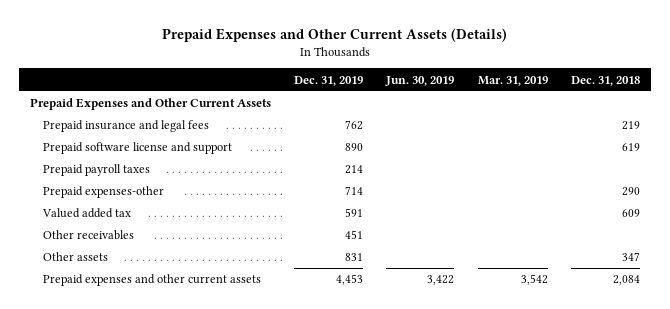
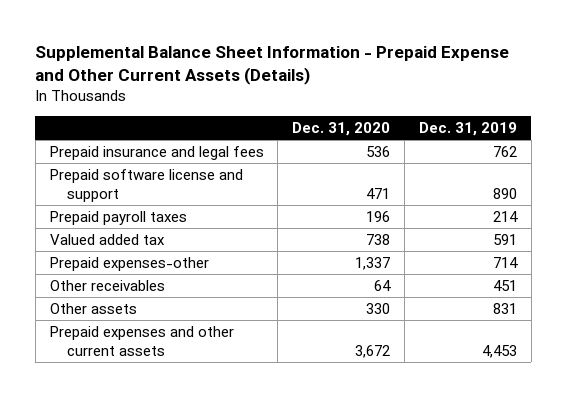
[161,27,507,42] Prepaid Expenses and Other Current Assets (Details) -> [35,46,510,86] Supplemental Balance Sheet Information - Prepaid Expense and Other Current Assets (Details)
[385,75,455,86] Jun. 30, 2019 -> none
[477,75,548,86] Mar. 31, 2019 -> none
[570,75,640,86] Dec. 31, 2018 -> none
none -> [292,121,391,136] Dec. 31, 2020
[30,98,272,111] Prepaid Expenses and Other Current Assets -> none
[42,186,164,199] Prepaid expenses-other -> [49,256,209,271] Prepaid expenses-other

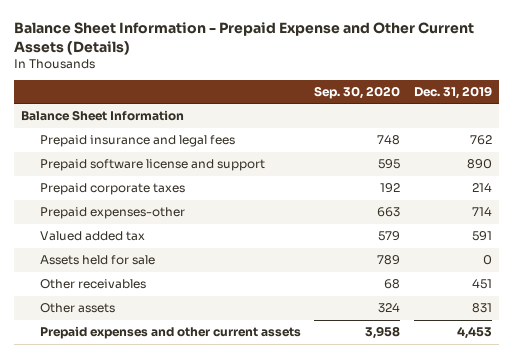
[35,46,510,86] Supplemental Balance Sheet Information - Prepaid Expense and Other Current Assets (Details) -> [14,21,475,55] Balance Sheet Information - Prepaid Expense and Other Current Assets (Details)
[292,121,391,136] Dec. 31, 2020 -> none
none -> [314,86,401,100] Sep. 30, 2020
none -> [21,110,185,122] Balance Sheet Information
[49,210,187,225] Prepaid payroll taxes -> [39,183,185,196] Prepaid corporate taxes
[49,233,165,245] Valued added tax -> [39,231,145,242] Valued added tax
none -> [39,255,155,266] Assets held for sale

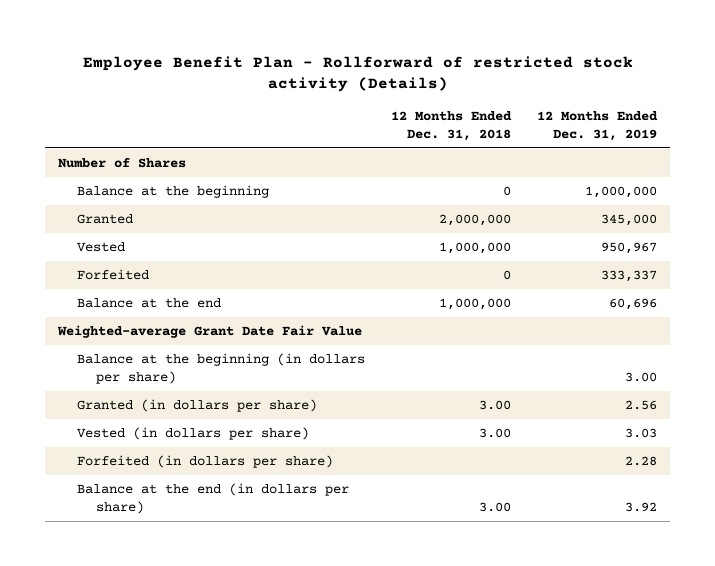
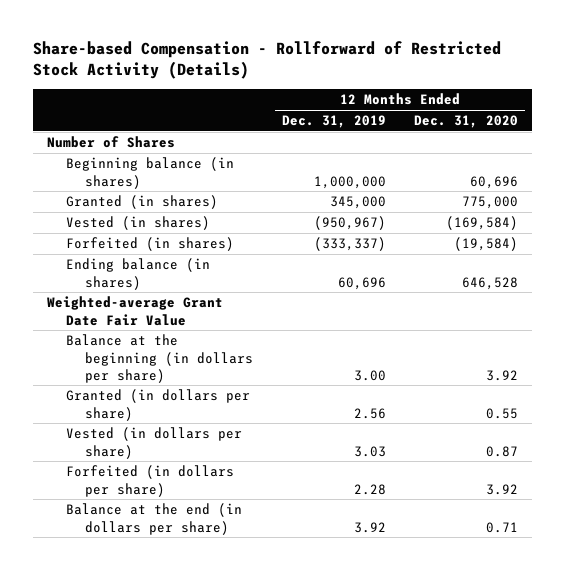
[82,55,633,93] Employee Benefit Plan - Rollforward of restricted stock activity (Details) -> [32,41,501,80] Share-based Compensation - Rollforward of Restricted Stock Activity (Details)
[391,111,513,142] 12 Months Ended Dec. 31, 2018 -> none
none -> [413,115,518,129] Dec. 31, 2020
[77,184,270,198] Balance at the beginning -> [66,157,235,189] Beginning balance (in shares)
[77,213,134,224] Granted -> [66,195,219,210] Granted (in shares)
[77,241,126,252] Vested -> [66,216,211,231] Vested (in shares)
[601,241,658,254] 950,967 -> [313,216,386,231] (950,967)
[77,268,150,280] Forfeited -> [66,237,235,252] Forfeited (in shares)
[601,269,658,282] 333,337 -> [313,237,386,252] (333,337)
[77,297,222,308] Balance at the end -> [66,258,211,290] Ending balance (in shares)

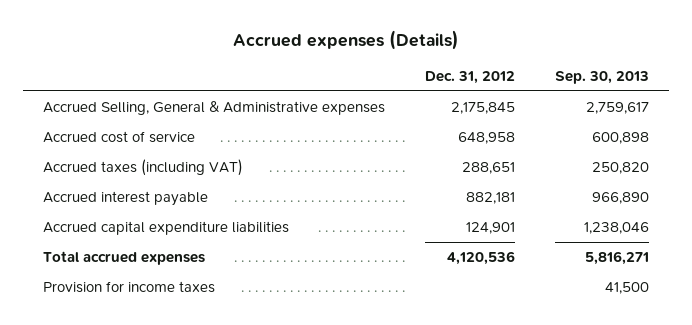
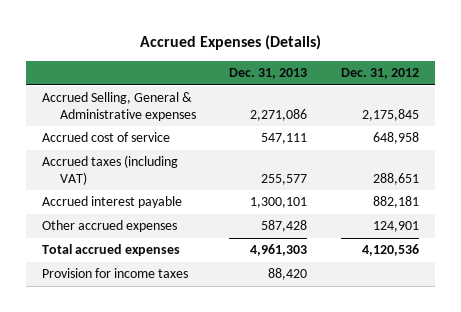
[232,30,459,51] Accrued expenses (Details) -> [139,34,321,50] Accrued Expenses (Details)
[555,71,650,85] Sep. 30, 2013 -> none
none -> [229,68,308,80] Dec. 31, 2013
[42,220,289,235] Accrued capital expenditure liabilities -> [42,220,178,233] Other accrued expenses

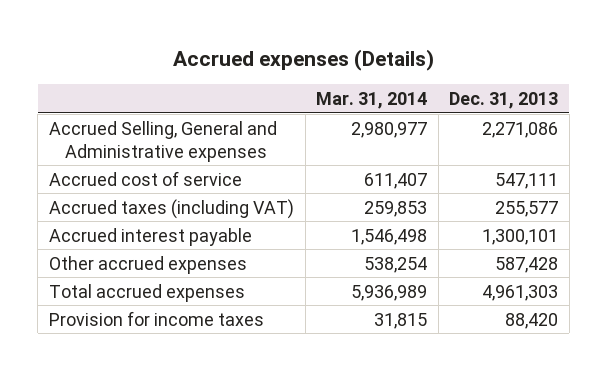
[139,34,321,50] Accrued Expenses (Details) -> [172,49,434,72] Accrued expenses (Details)
[340,68,419,80] Dec. 31, 2012 -> none
none -> [316,91,428,109] Mar. 31, 2014
[42,92,196,121] Accrued Selling, General & Administrative expenses -> [48,120,277,162] Accrued Selling, General and Administrative expenses

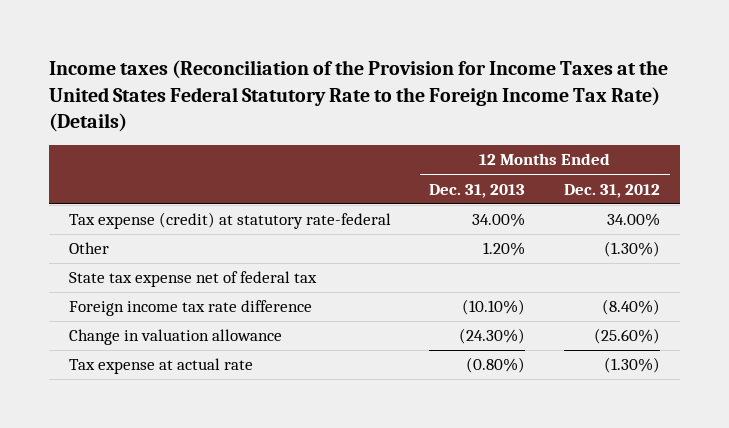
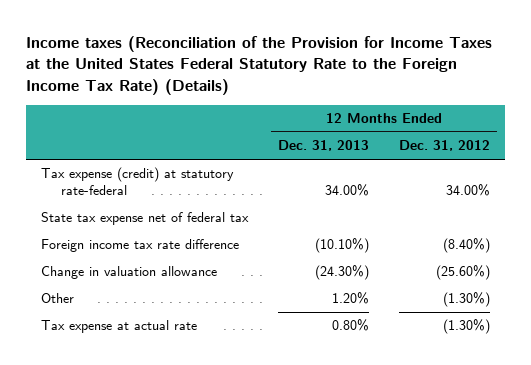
[68,242,109,255] Other -> [41,293,75,304] Other
[466,357,526,374] (0.80%) -> [332,319,370,332] 0.80%

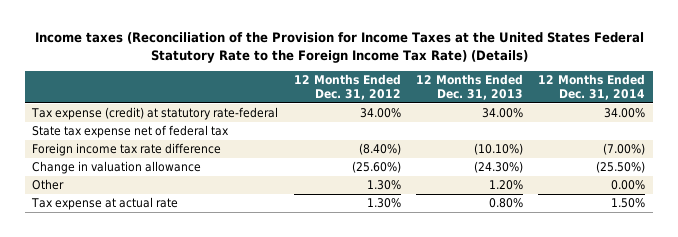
none -> [538,74,646,101] 12 Months Ended Dec. 31, 2014
[442,292,490,308] (1.30%) -> [366,180,401,191] 1.30%
[442,319,490,335] (1.30%) -> [366,198,401,209] 1.30%

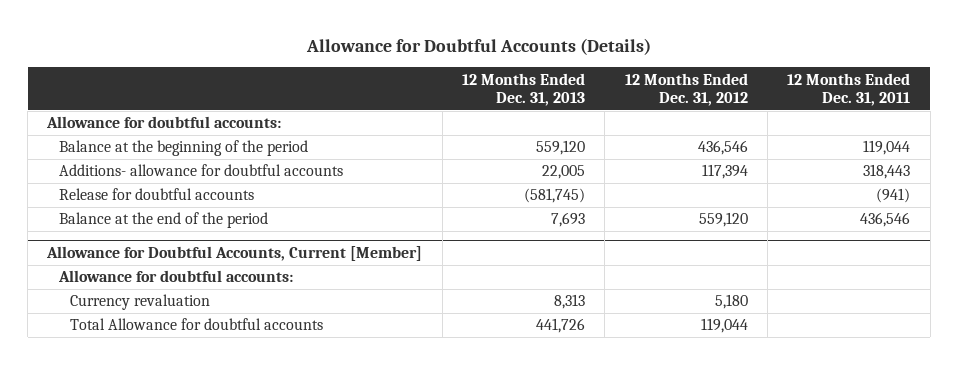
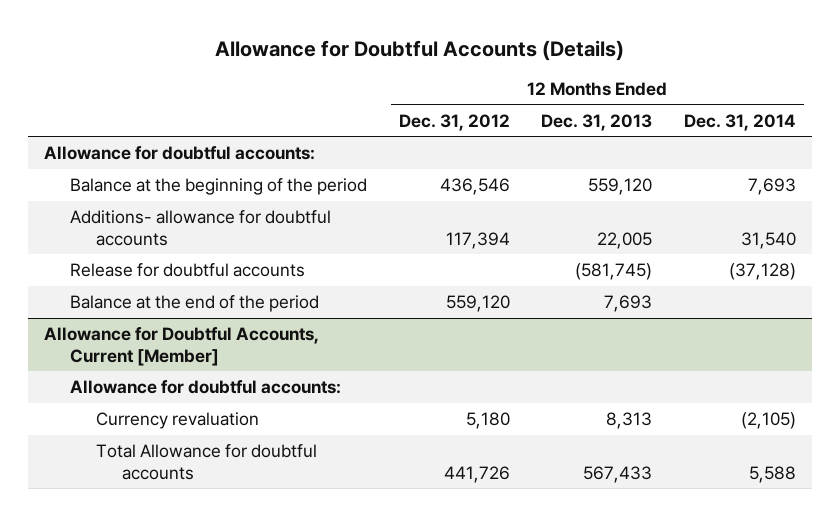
[787,72,911,107] 12 Months Ended Dec. 31, 2011 -> none
none -> [683,113,796,131] Dec. 31, 2014
[536,318,586,334] 441,726 -> [583,465,653,483] 567,433
[700,318,748,334] 119,044 -> [443,465,510,483] 441,726

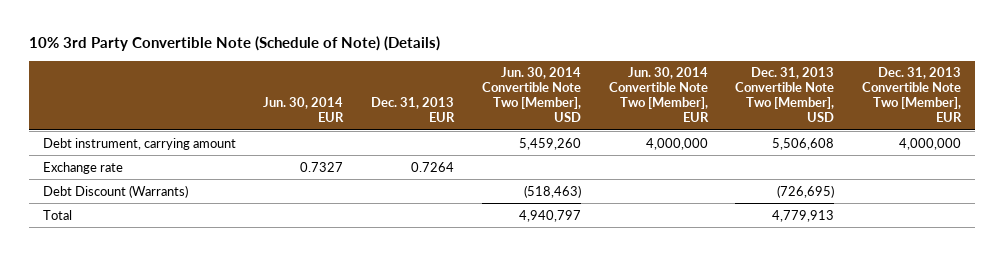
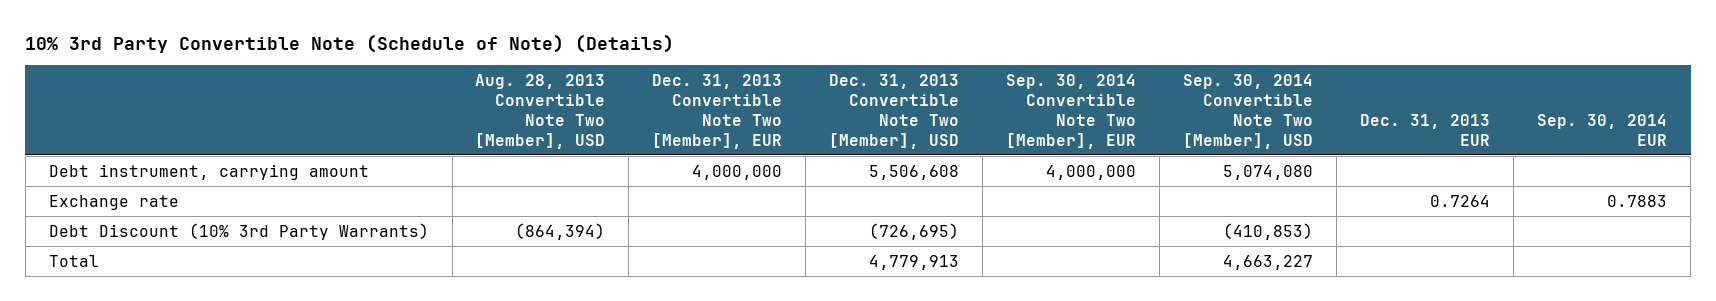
[263,97,345,123] Jun. 30, 2014 EUR -> none
[481,67,581,123] Jun. 30, 2014 Convertible Note Two [Member], USD -> none
[608,67,709,123] Jun. 30, 2014 Convertible Note Two [Member], EUR -> none
none -> [475,73,606,149] Aug. 28, 2013 Convertible Note Two [Member], USD
none -> [1006,73,1137,149] Sep. 30, 2014 Convertible Note Two [Member], EUR
none -> [1183,73,1314,149] Sep. 30, 2014 Convertible Note Two [Member], USD
none -> [1537,113,1668,146] Sep. 30, 2014 EUR
[42,184,188,198] Debt Discount (Warrants) -> [48,222,429,240] Debt Discount (10% 3rd Party Warrants)

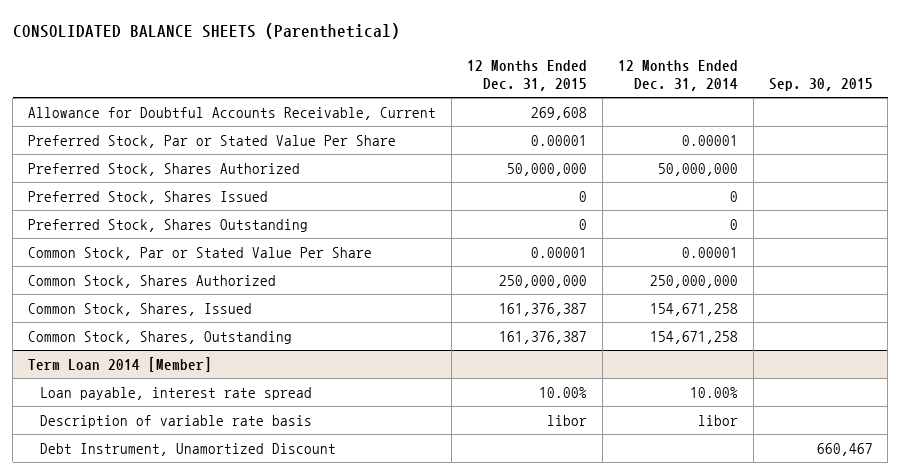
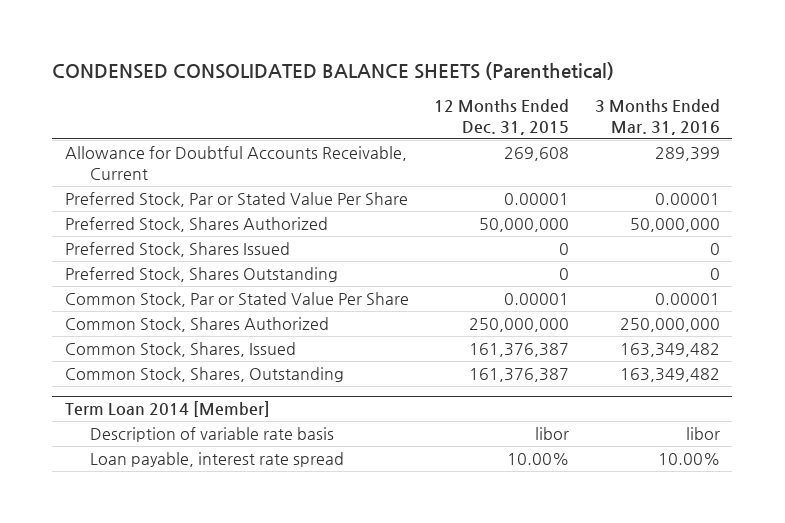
[12,22,400,39] CONSOLIDATED BALANCE SHEETS (Parenthetical) -> [52,62,615,81] CONDENSED CONSOLIDATED BALANCE SHEETS (Parenthetical)
[617,59,738,91] 12 Months Ended Dec. 31, 2014 -> none
[768,77,873,91] Sep. 30, 2015 -> none
none -> [594,99,720,135] 3 Months Ended Mar. 31, 2016
[40,442,337,456] Debt Instrument, Unamortized Discount -> none
[40,386,313,400] Loan payable, interest rate spread -> [89,452,344,468] Loan payable, interest rate spread

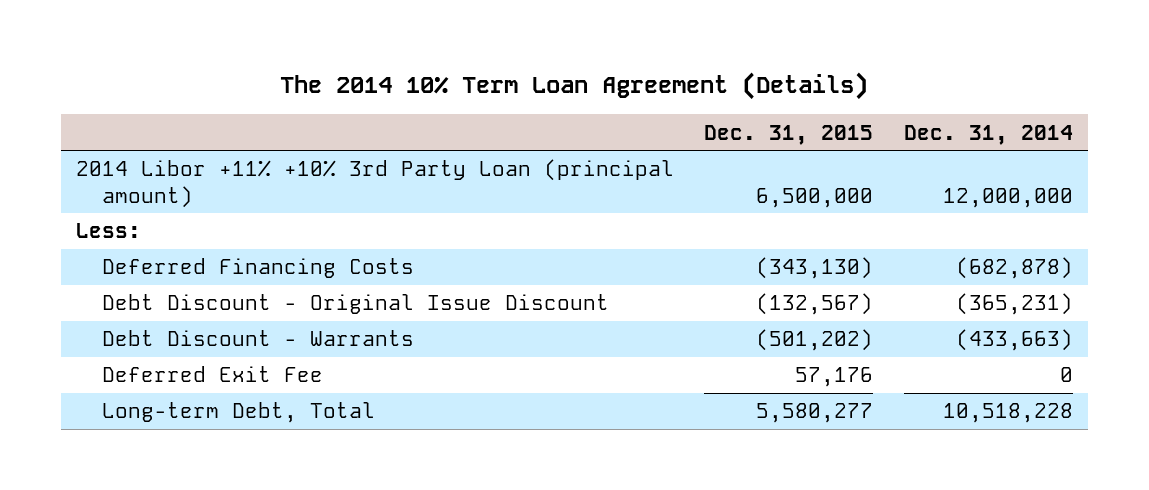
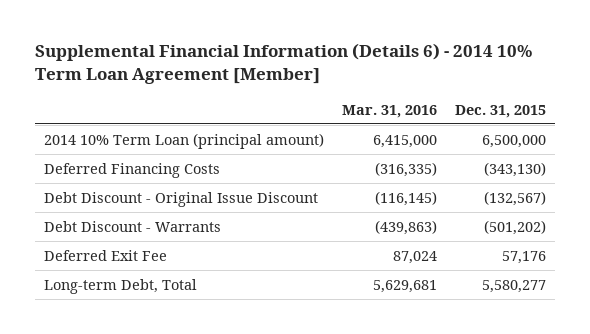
[280,72,869,101] The 2014 10% Term Loan Agreement (Details) -> [34,43,532,85] Supplemental Financial Information (Details 6) - 2014 10% Term Loan Agreement [Member]
[903,124,1073,145] Dec. 31, 2014 -> none
none -> [341,104,437,118] Mar. 31, 2016
[75,223,141,239] Less: -> none
[75,159,674,208] 2014 Libor +11% +10% 3rd Party Loan (principal amount) -> [43,132,324,149] 2014 10% Term Loan (principal amount)

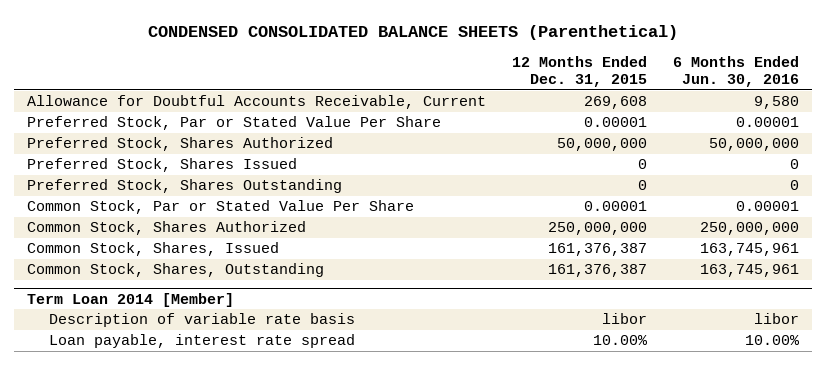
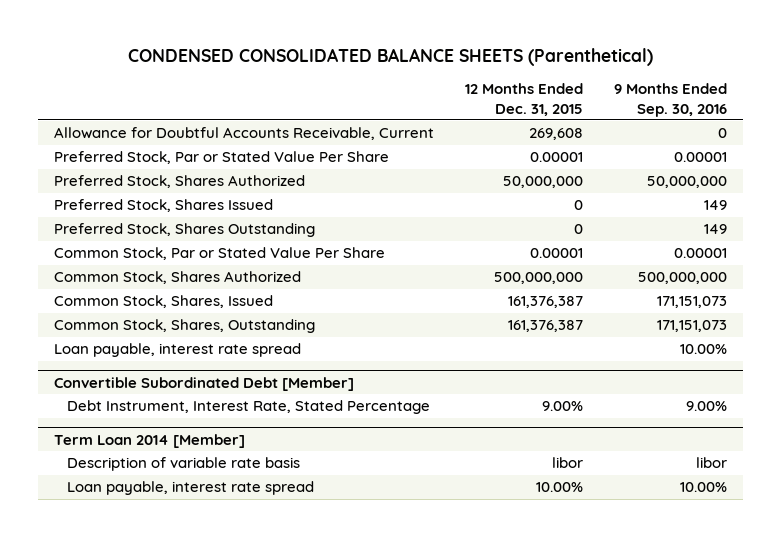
[672,56,799,88] 6 Months Ended Jun. 30, 2016 -> none
none -> [614,83,728,117] 9 Months Ended Sep. 30, 2016
[547,222,647,236] 250,000,000 -> [494,272,584,285] 500,000,000
none -> [53,343,301,358] Loan payable, interest rate spread
none -> [53,376,354,391] Convertible Subordinated Debt [Member]
none -> [66,400,430,415] Debt Instrument, Interest Rate, Stated Percentage

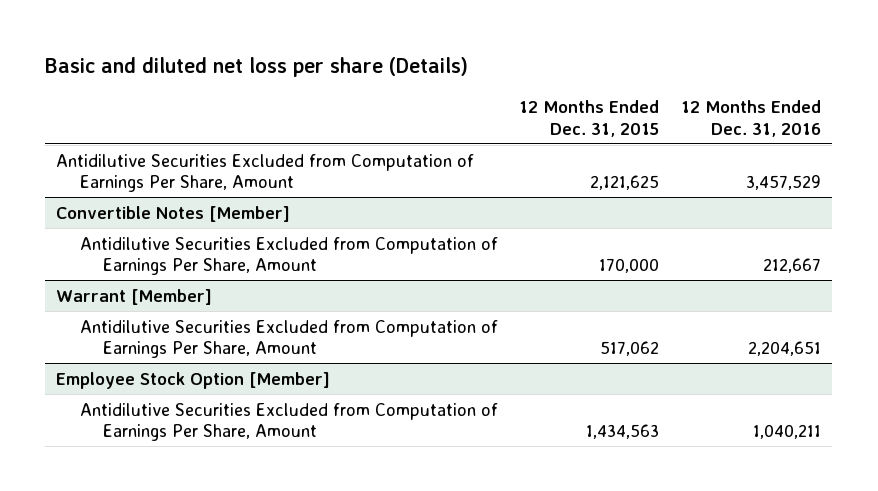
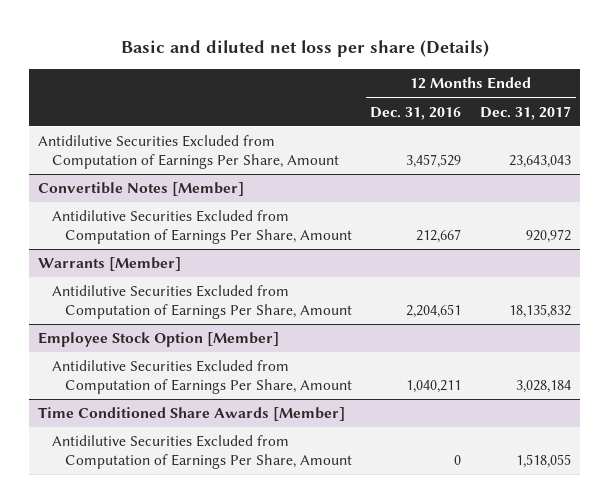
[519,100,660,137] 12 Months Ended Dec. 31, 2015 -> none
none -> [480,105,572,120] Dec. 31, 2017
[56,288,213,305] Warrant [Member] -> [38,257,182,272] Warrants [Member]
none -> [38,407,346,422] Time Conditioned Share Awards [Member]
none -> [51,435,352,470] Antidilutive Securities Excluded from Computation of Earnings Per Share, Amount

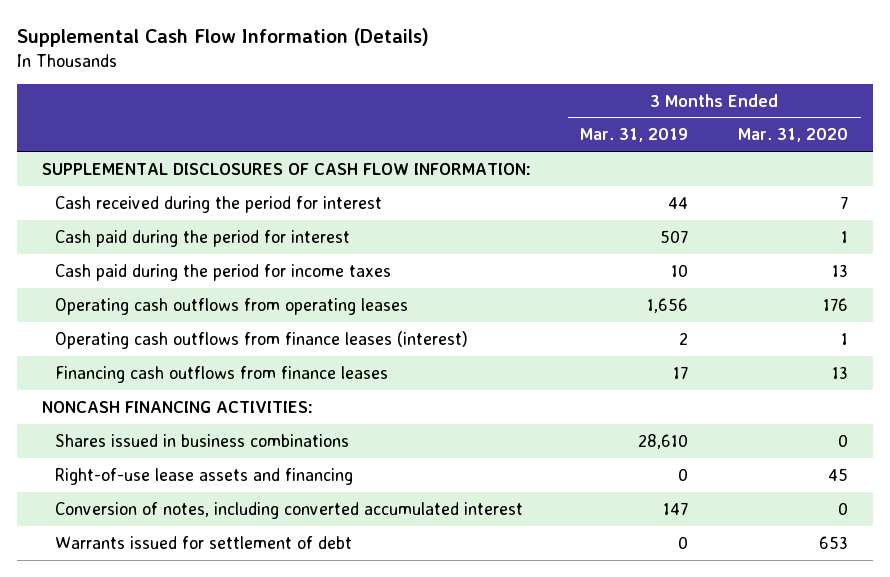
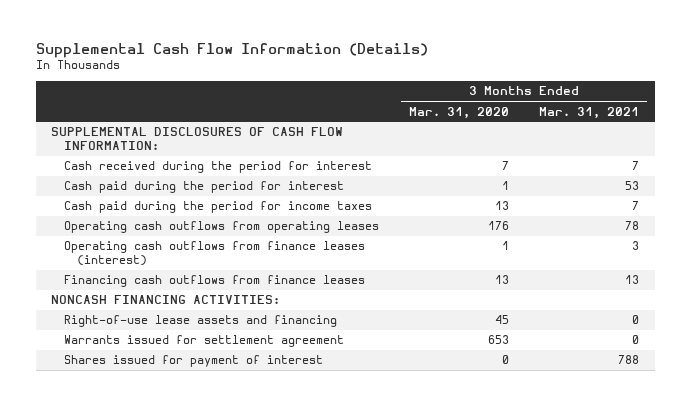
[580,128,689,143] Mar. 31, 2019 -> none
none -> [539,106,640,119] Mar. 31, 2021
[55,433,350,447] Shares issued in business combinations -> none
[55,501,524,519] Conversion of notes, including converted accumulated interest -> none
[55,535,353,549] Warrants issued for settlement of debt -> [63,335,344,348] Warrants issued for settlement agreement
none -> [63,355,323,368] Shares issued for payment of interest

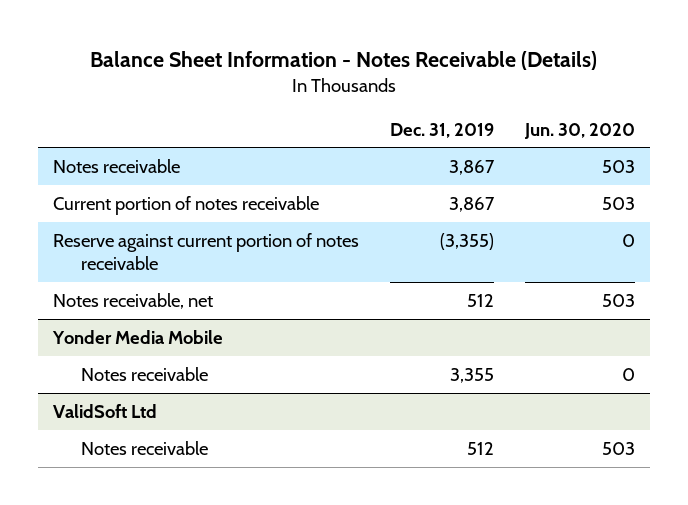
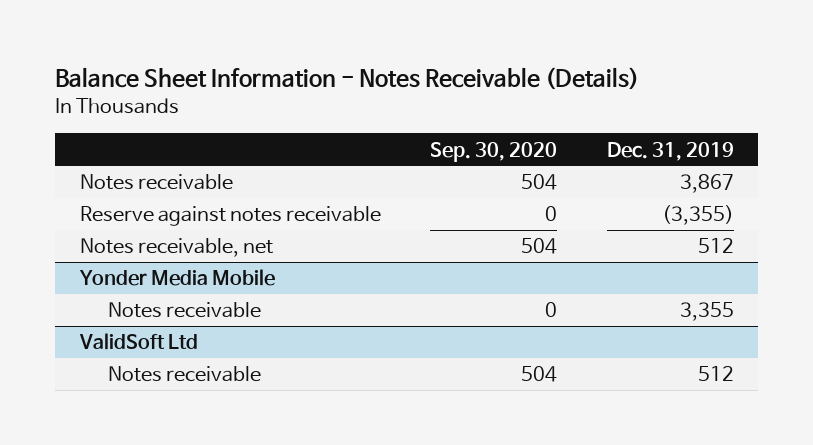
[523,122,635,139] Jun. 30, 2020 -> none
none -> [430,141,558,162] Sep. 30, 2020
[53,195,320,215] Current portion of notes receivable -> none
[53,232,360,271] Reserve against current portion of notes receivable -> [79,206,381,227] Reserve against notes receivable

